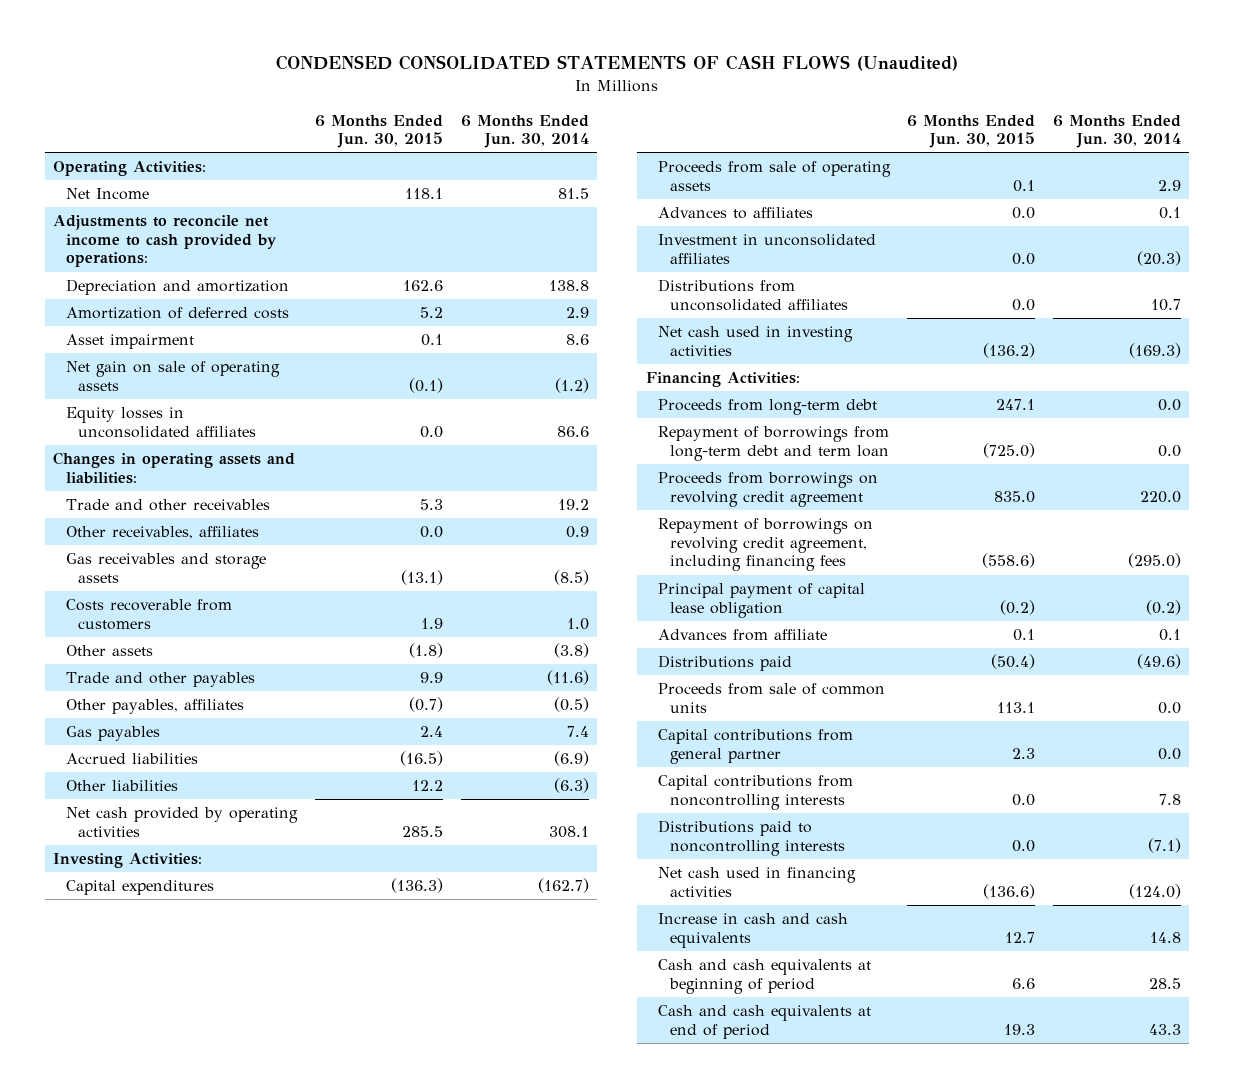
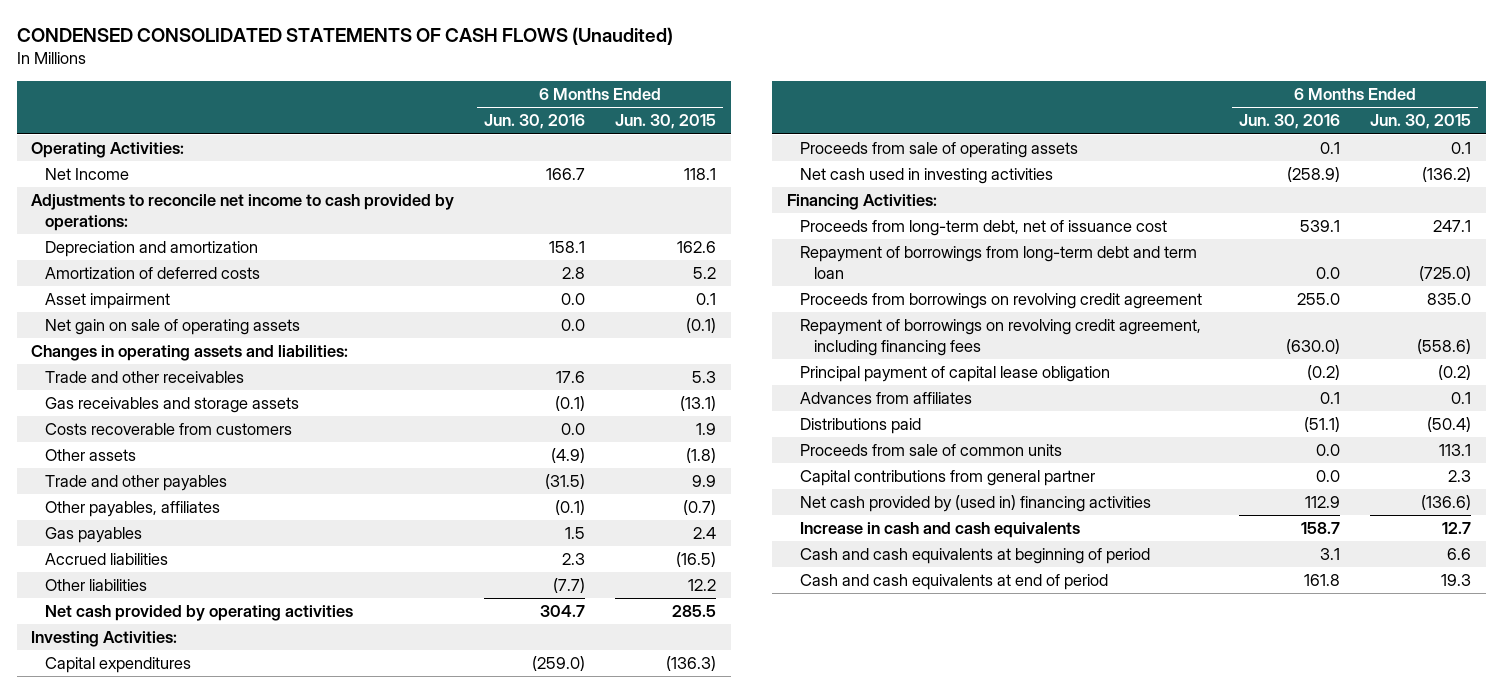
[460,114,589,149] 6 Months Ended Jun. 30, 2014 -> none
none -> [484,114,586,130] Jun. 30, 2016
[65,407,256,438] Equity losses in unconsolidated affiliates -> none
[65,526,259,540] Other receivables, affiliates -> none
[657,207,813,220] Advances to affiliates -> none
[657,234,876,264] Investment in unconsolidated affiliates -> none
[657,279,849,311] Distributions from unconsolidated affiliates -> none
[657,399,877,416] Proceeds from long-term debt -> [800,220,1168,237] Proceeds from long-term debt, net of issuance cost
[657,629,827,642] Advances from affiliate -> [800,392,973,405] Advances from affiliates
[657,775,853,810] Capital contributions from noncontrolling interests -> none
[657,820,846,856] Distributions paid to noncontrolling interests -> none
[657,867,856,897] Net cash used in financing activities -> [800,495,1152,513] Net cash provided by (used in) financing activities

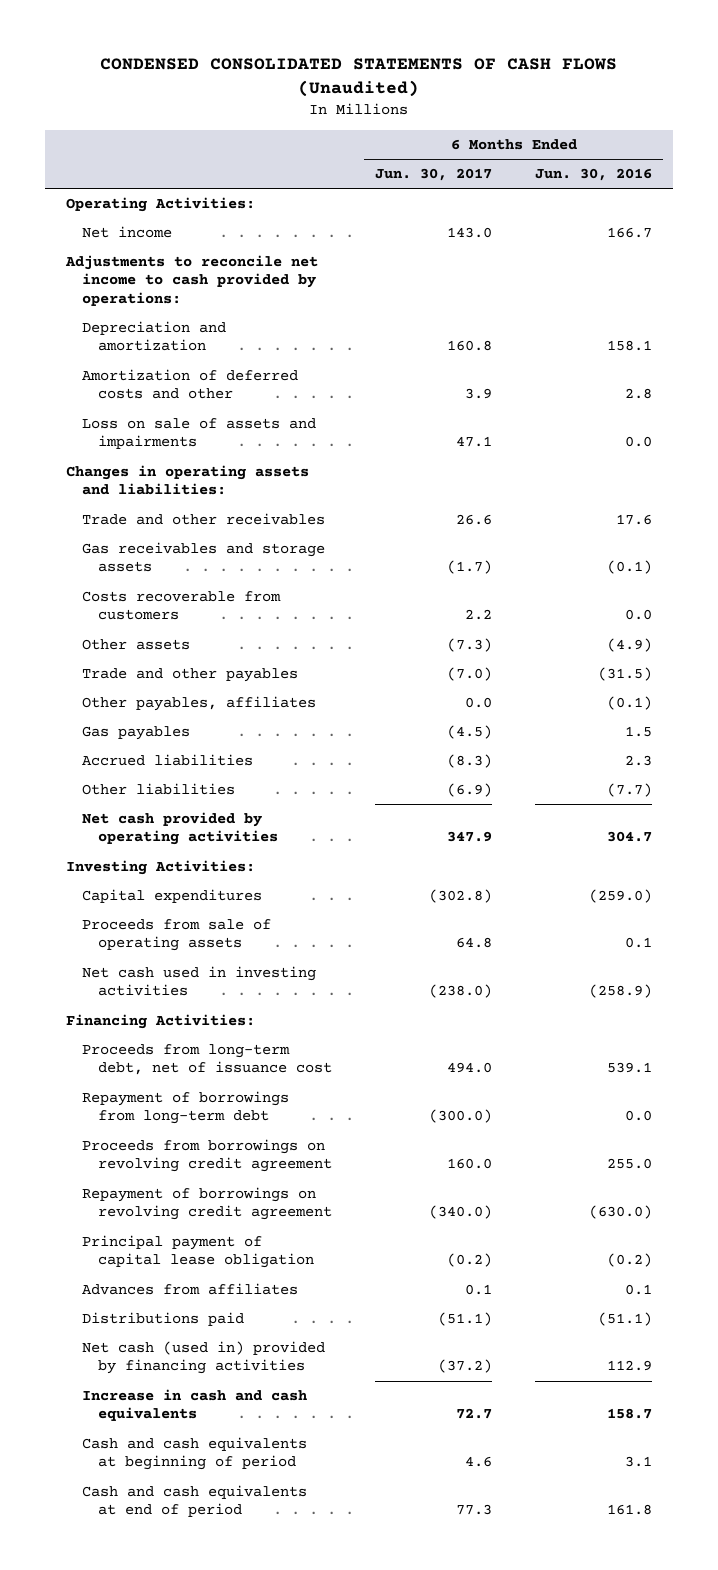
[614,114,716,130] Jun. 30, 2015 -> none
none -> [375,168,493,182] Jun. 30, 2017
[45,168,130,181] Net Income -> [82,226,173,239] Net income
[45,293,171,310] Asset impairment -> none
[45,319,301,336] Net gain on sale of operating assets -> none
[45,267,261,280] Amortization of deferred costs -> [82,369,299,400] Amortization of deferred costs and other
none -> [82,418,317,450] Loss on sale of assets and impairments
[800,246,1198,279] Repayment of borrowings from long-term debt and term loan -> [82,1091,290,1125] Repayment of borrowings from long-term debt
[800,319,1202,356] Repayment of borrowings on revolving credit agreement, including financing fees -> [82,1187,333,1221] Repayment of borrowings on revolving credit agreement
[800,444,1063,457] Proceeds from sale of common units -> none
[800,470,1096,487] Capital contributions from general partner -> none
[800,495,1152,513] Net cash provided by (used in) financing activities -> [82,1341,326,1375] Net cash (used in) provided by financing activities

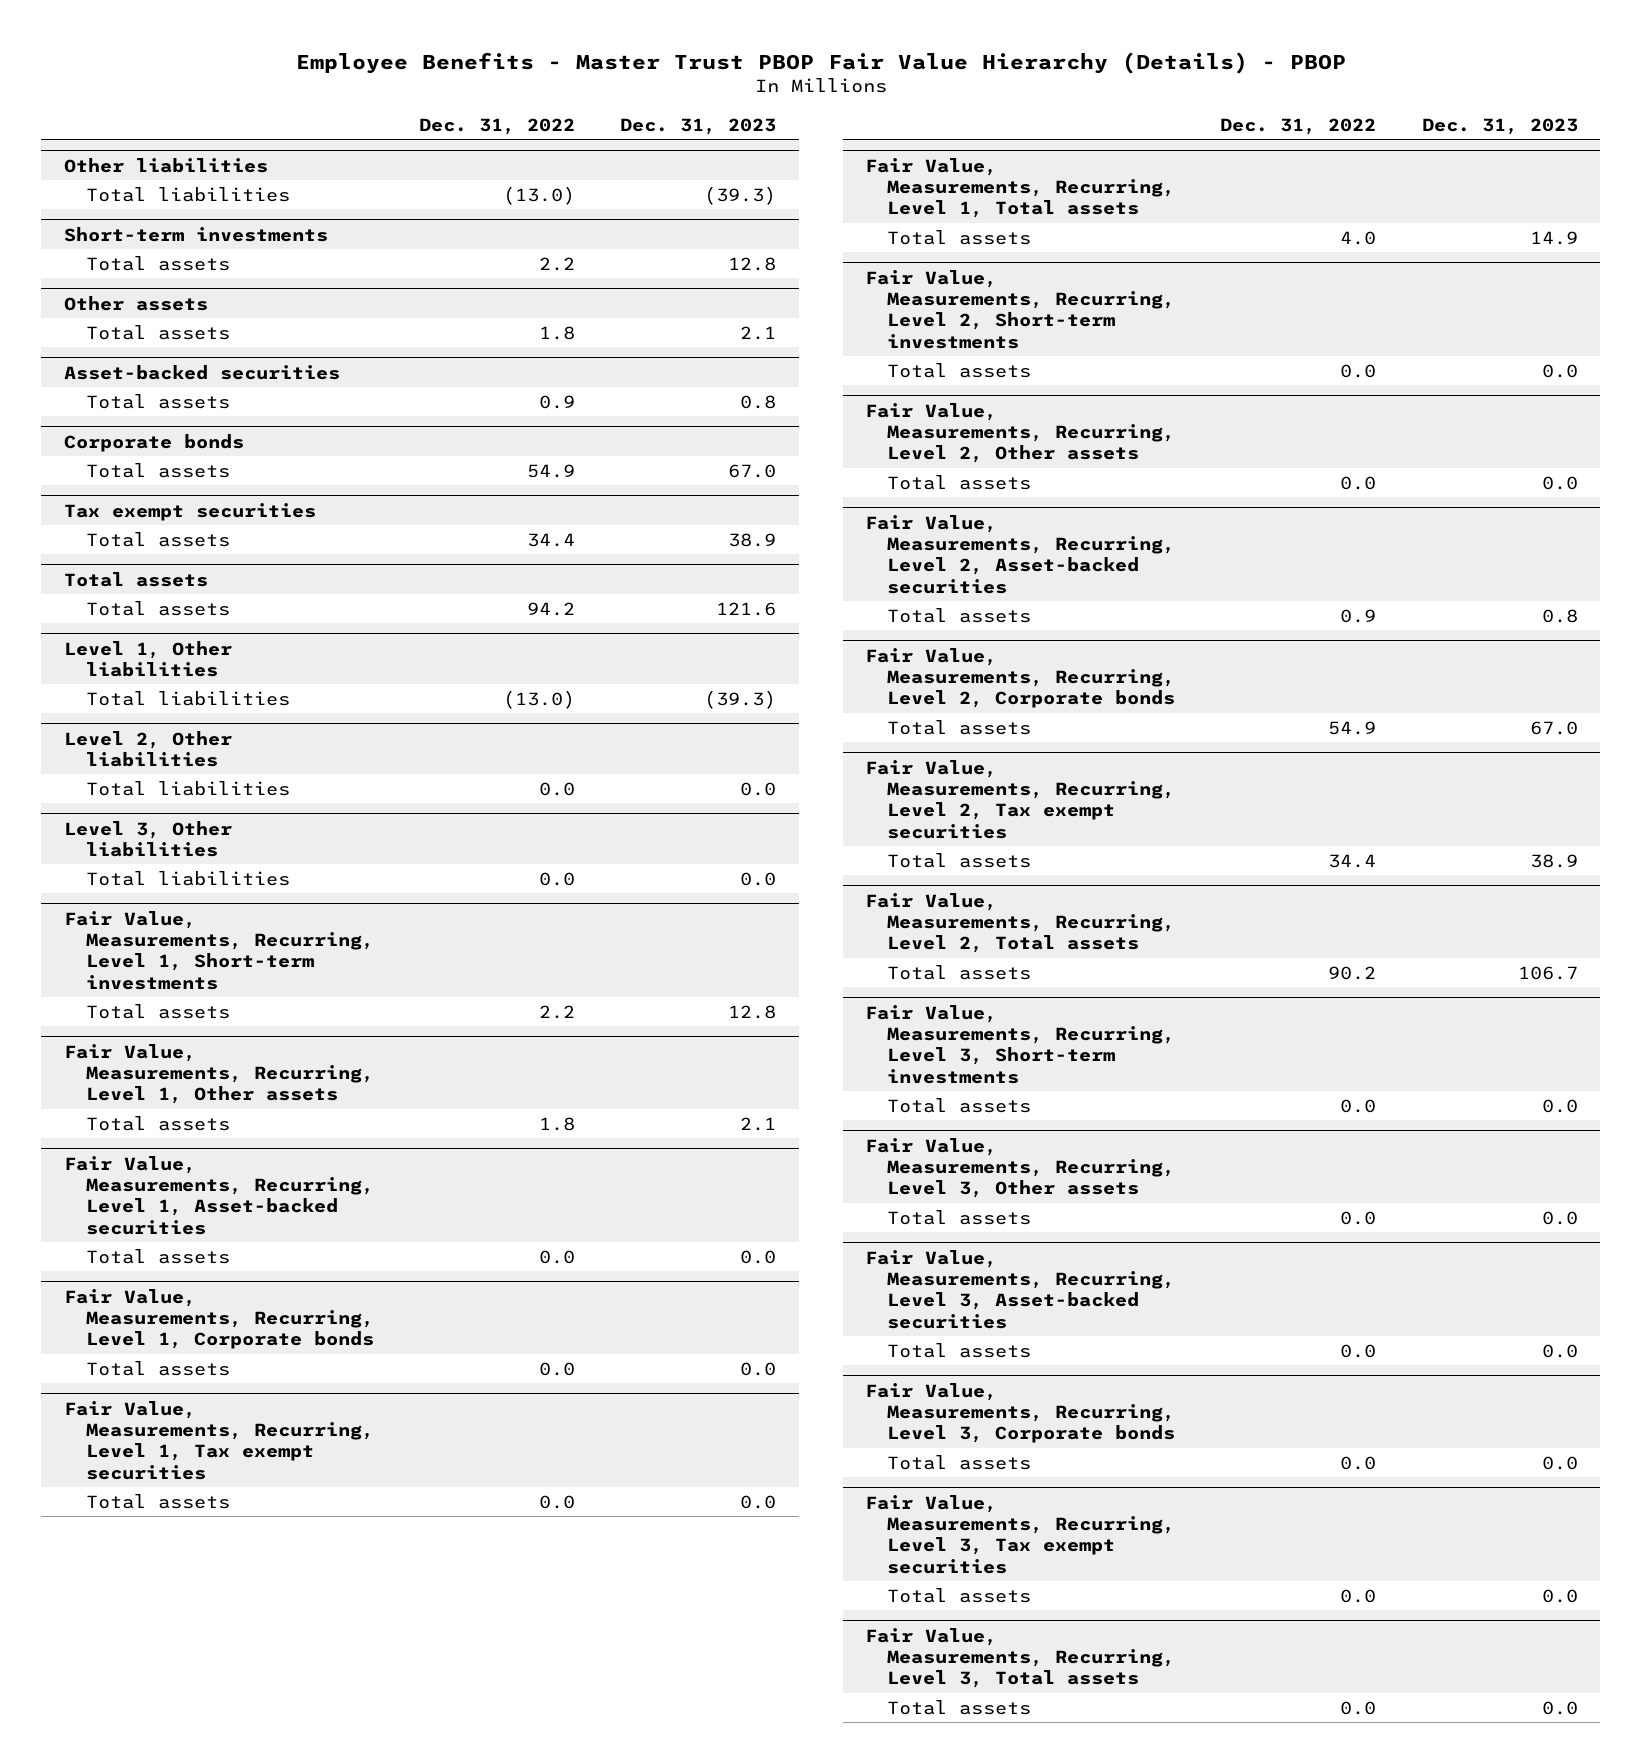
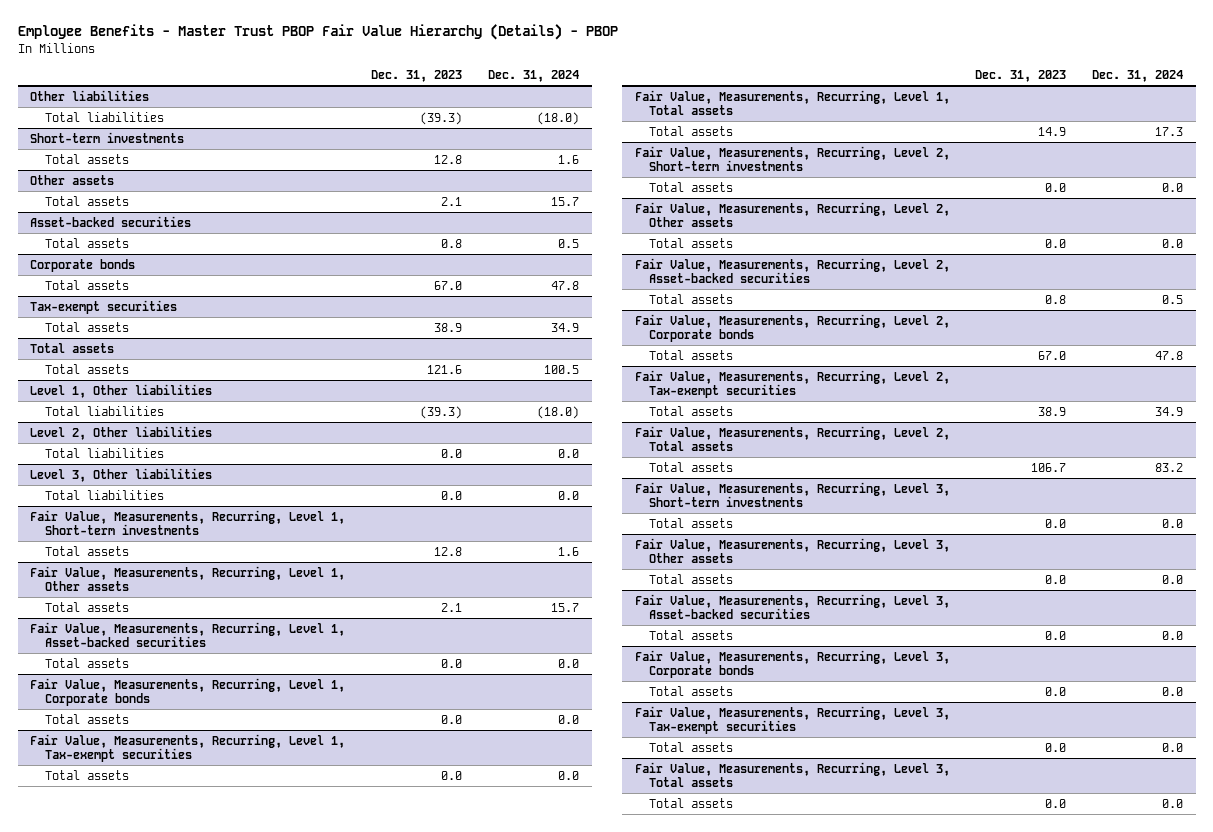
[419,117,576,135] Dec. 31, 2022 -> none
none -> [487,70,579,83] Dec. 31, 2024
[63,502,316,521] Tax exempt securities -> [30,299,178,314] Tax-exempt securities
[63,1400,374,1480] Fair Value, Measurements, Recurring, Level 1, Tax exempt securities -> [30,733,346,762] Fair Value, Measurements, Recurring, Level 1, Tax-exempt securities
[865,759,1176,839] Fair Value, Measurements, Recurring, Level 2, Tax exempt securities -> [634,369,950,398] Fair Value, Measurements, Recurring, Level 2, Tax-exempt securities
[865,1494,1176,1574] Fair Value, Measurements, Recurring, Level 3, Tax exempt securities -> [634,705,950,734] Fair Value, Measurements, Recurring, Level 3, Tax-exempt securities

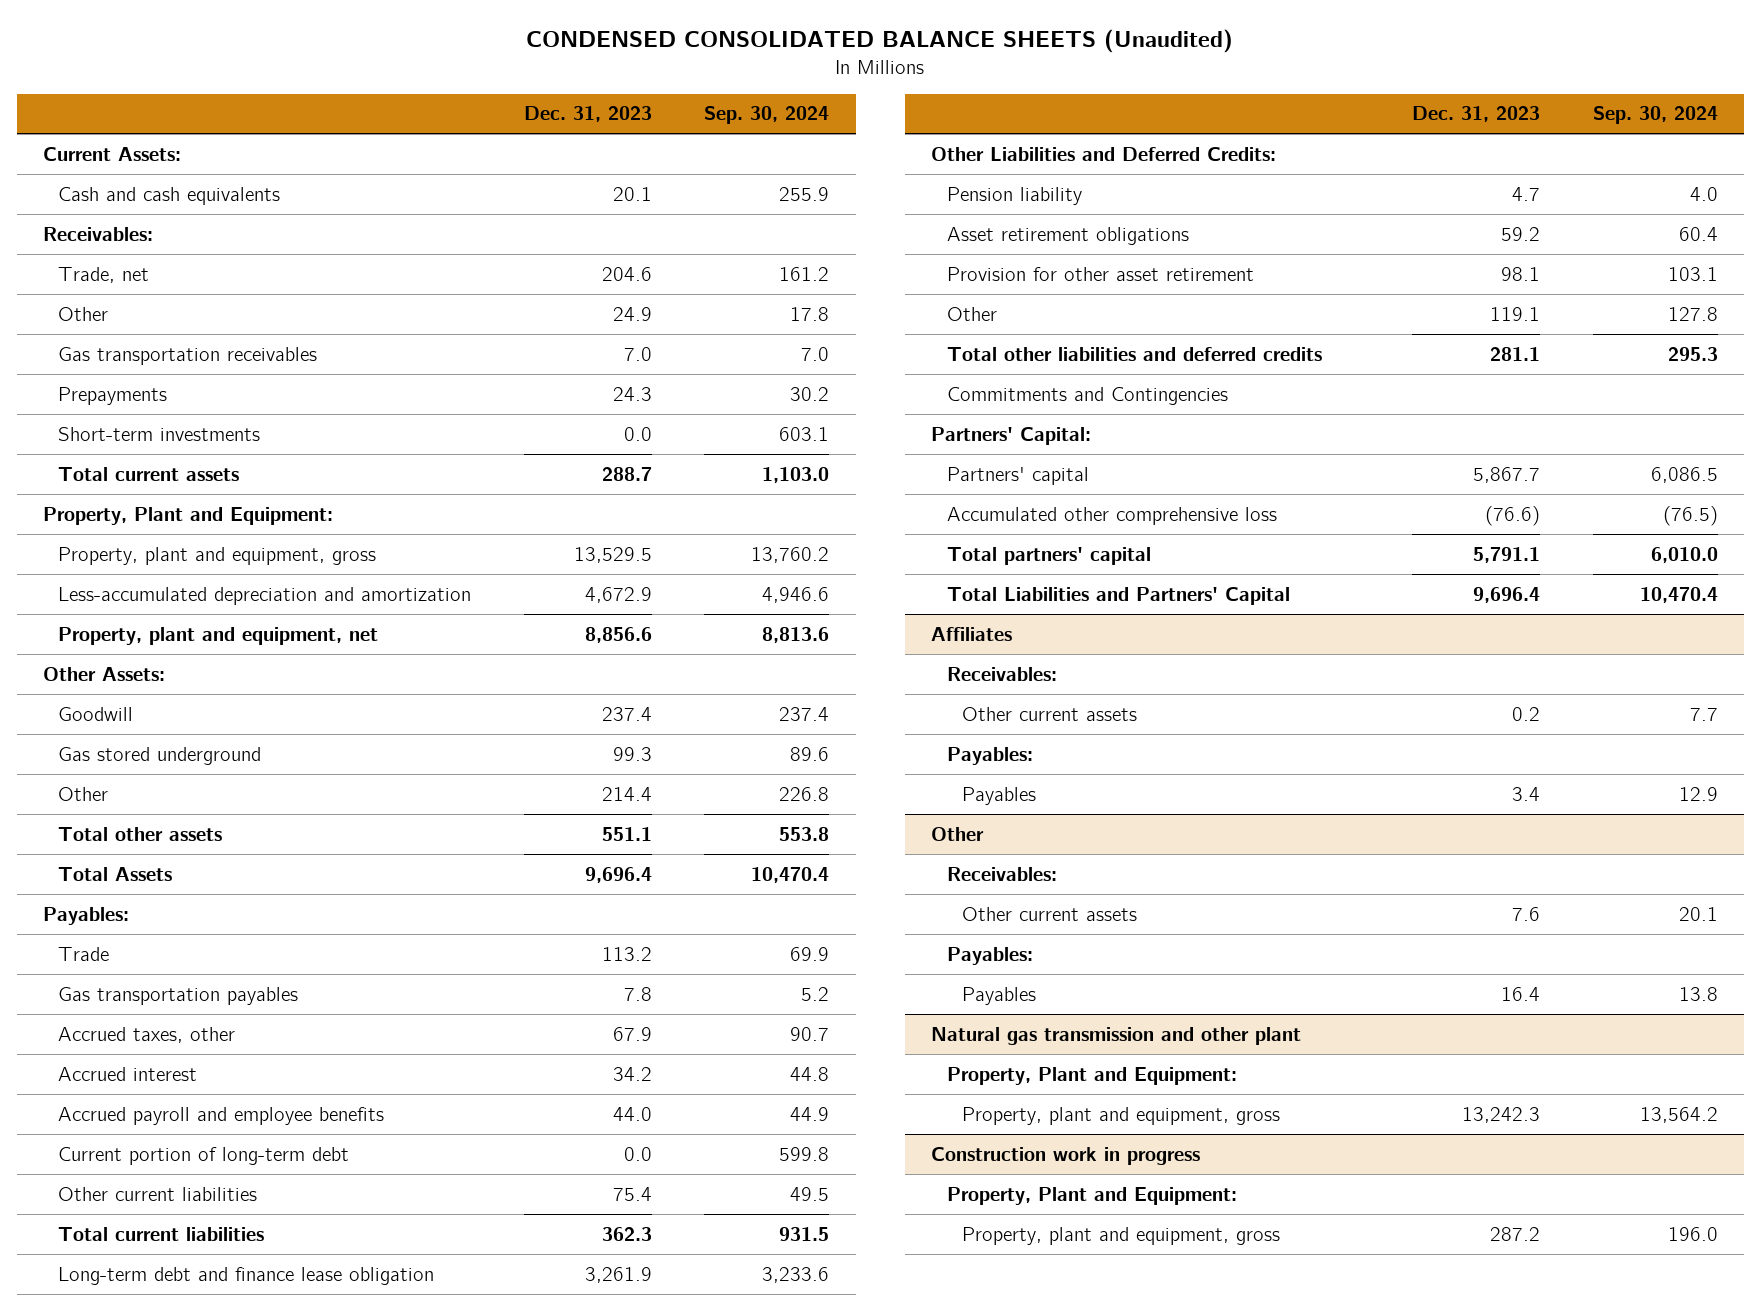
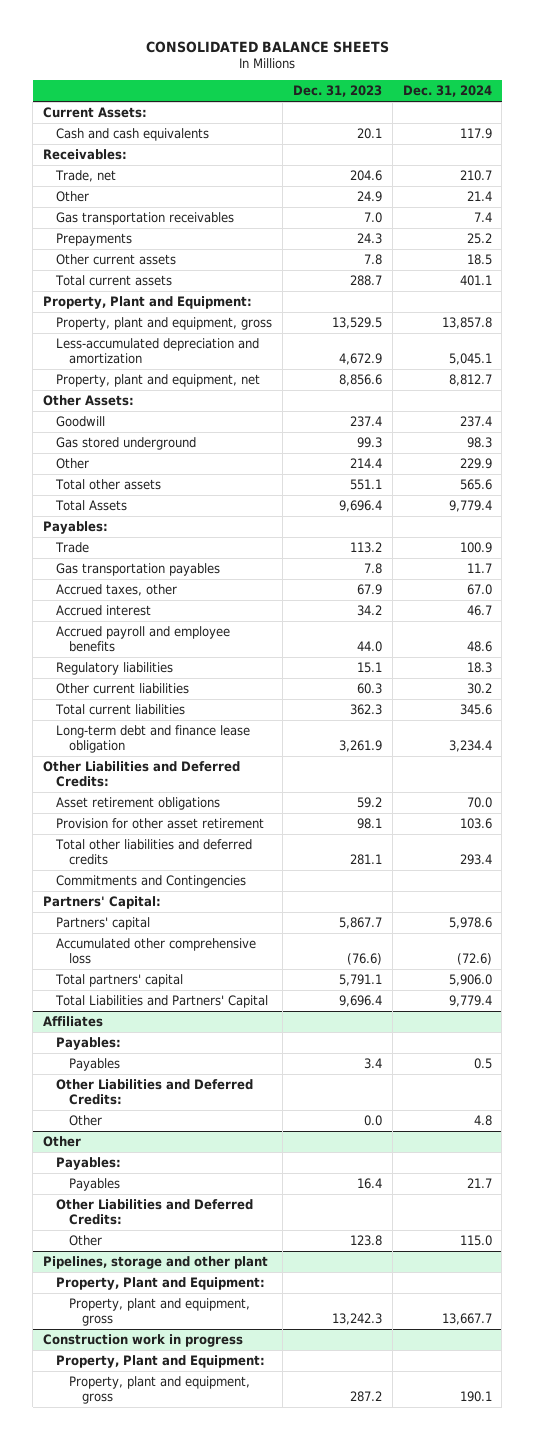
[526,29,1234,54] CONDENSED CONSOLIDATED BALANCE SHEETS (Unaudited) -> [146,40,390,53] CONSOLIDATED BALANCE SHEETS
[704,106,830,125] Sep. 30, 2024 -> none
none -> [402,85,492,98] Dec. 31, 2024
[58,426,261,441] Short-term investments -> none
none -> [55,253,176,265] Other current assets
[58,1146,350,1165] Current portion of long-term debt -> none
none -> [55,661,173,675] Regulatory liabilities
[612,1186,652,1201] 75.4 -> [356,682,382,694] 60.3
[946,186,1082,205] Pension liability -> none
[946,306,997,321] Other -> none
[946,666,1057,681] Receivables: -> none
[962,706,1138,721] Other current assets -> none
none -> [55,1078,253,1105] Other Liabilities and Deferred Credits:
none -> [69,1114,103,1126] Other
[946,866,1057,881] Receivables: -> none
[962,906,1138,921] Other current assets -> none
[931,1026,1302,1045] Natural gas transmission and other plant -> none
none -> [55,1198,253,1225] Other Liabilities and Deferred Credits:
none -> [69,1234,103,1246] Other
none -> [42,1255,268,1269] Pipelines, storage and other plant

